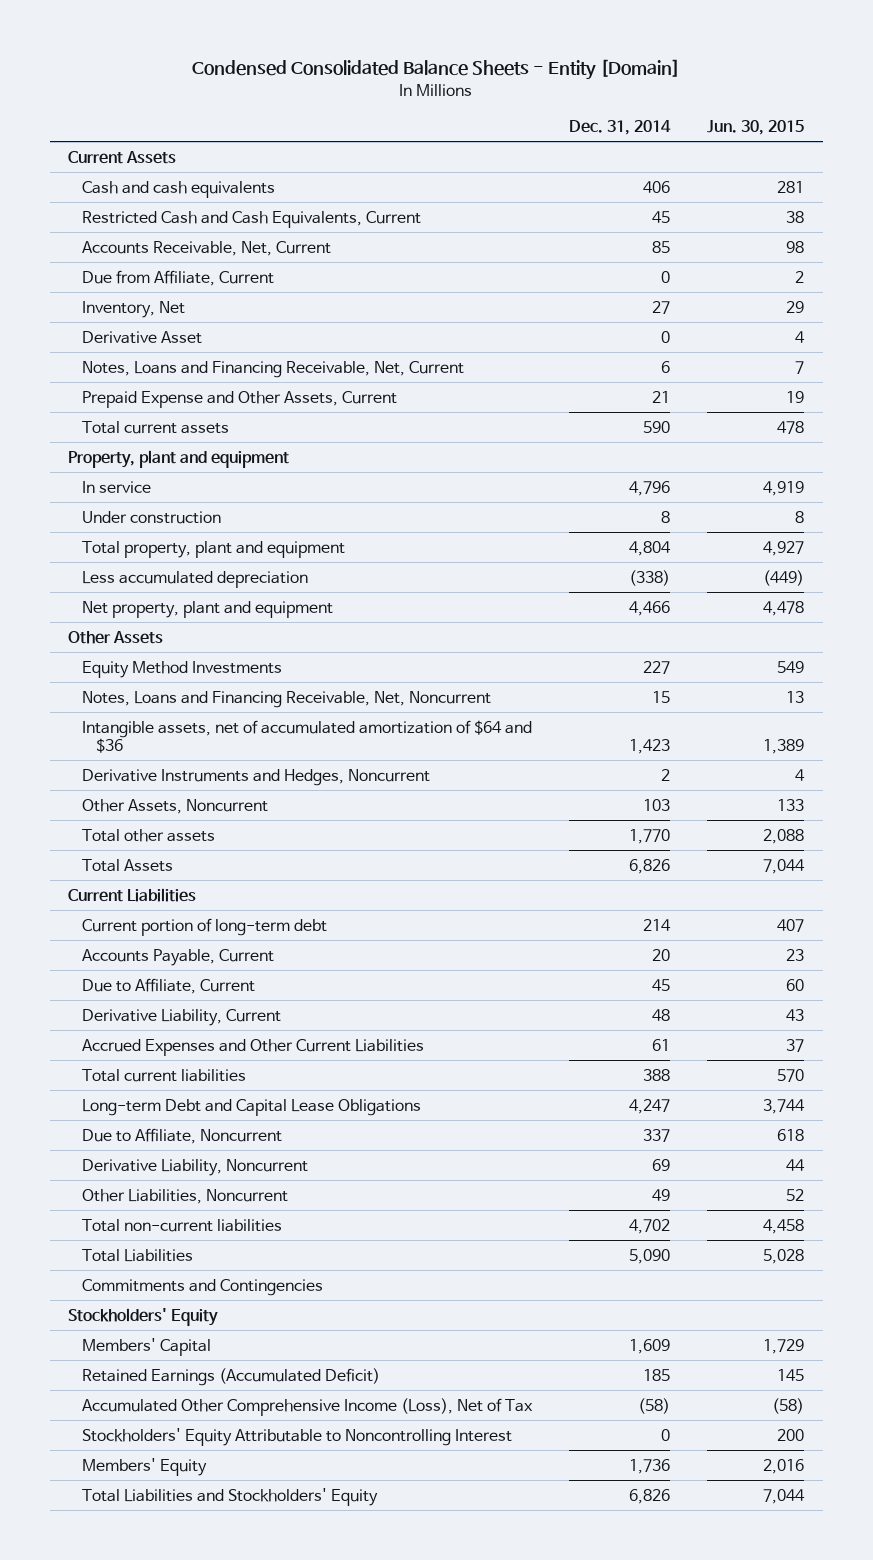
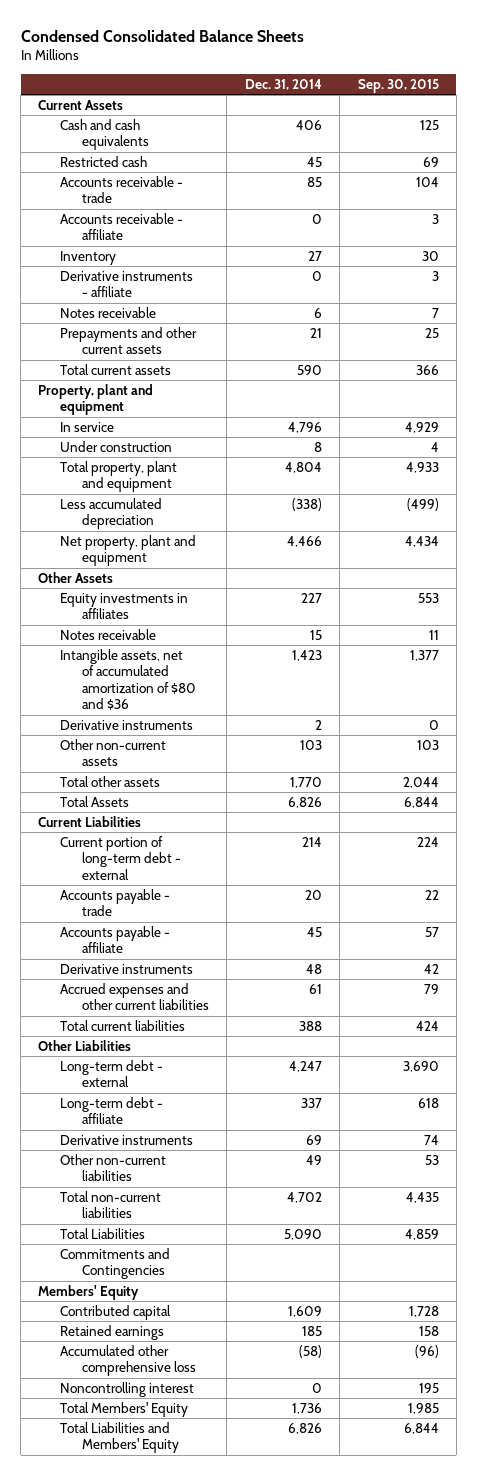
[192,59,681,81] Condensed Consolidated Balance Sheets - Entity [Domain] -> [20,29,304,42] Condensed Consolidated Balance Sheets
[707,119,805,135] Jun. 30, 2015 -> none
none -> [357,79,439,94] Sep. 30, 2015
[82,330,203,344] Derivative Asset -> none
[82,210,422,228] Restricted Cash and Cash Equivalents, Current -> [60,155,148,167] Restricted cash
[82,240,332,256] Accounts Receivable, Net, Current -> [60,175,184,204] Accounts receivable - trade
[82,269,275,286] Due from Affiliate, Current -> [60,212,184,241] Accounts receivable - affiliate
[82,300,186,318] Inventory, Net -> [60,250,117,265] Inventory
none -> [60,270,194,298] Derivative instruments - affiliate
[82,360,465,378] Notes, Loans and Financing Receivable, Net, Current -> [60,306,157,318] Notes receivable
[82,390,398,408] Prepaid Expense and Other Assets, Current -> [60,326,198,355] Prepayments and other current assets
[82,660,283,678] Equity Method Investments -> [60,592,189,620] Equity investments in affiliates
[82,690,492,708] Notes, Loans and Financing Receivable, Net, Noncurrent -> [60,628,157,640] Notes receivable
[82,719,533,754] Intangible assets, net of accumulated amortization of $64 and $36 -> [60,648,197,711] Intangible assets, net of accumulated amortization of $80 and $36
[82,768,431,786] Derivative Instruments and Hedges, Noncurrent -> [60,719,194,730] Derivative instruments
[82,798,269,814] Other Assets, Noncurrent -> [60,738,167,767] Other non-current assets
[82,917,328,936] Current portion of long-term debt -> [60,835,182,880] Current portion of long-term debt - external
[82,948,275,966] Accounts Payable, Current -> [60,888,171,917] Accounts payable - trade
[82,977,256,994] Due to Affiliate, Current -> [60,925,171,954] Accounts payable - affiliate
[82,1008,282,1026] Derivative Liability, Current -> [60,963,194,974] Derivative instruments
[82,1038,425,1056] Accrued Expenses and Other Current Liabilities -> [60,982,210,1011] Accrued expenses and other current liabilities
none -> [38,1039,132,1051] Other Liabilities
[82,1098,422,1116] Long-term Debt and Capital Lease Obligations -> [60,1059,164,1088] Long-term debt - external
[82,1127,283,1144] Due to Affiliate, Noncurrent -> [60,1096,164,1125] Long-term debt - affiliate
[82,1158,309,1176] Derivative Liability, Noncurrent -> [60,1134,194,1145] Derivative instruments
[82,1188,289,1204] Other Liabilities, Noncurrent -> [60,1153,167,1182] Other non-current liabilities
[82,1427,513,1446] Stockholders' Equity Attributable to Noncontrolling Interest -> none
[68,1307,219,1326] Stockholders' Equity -> [38,1284,140,1300] Members' Equity
[82,1337,212,1356] Members' Capital -> [60,1304,172,1320] Contributed capital
[82,1367,381,1386] Retained Earnings (Accumulated Deficit) -> [60,1324,165,1340] Retained earnings
[82,1397,534,1416] Accumulated Other Comprehensive Income (Loss), Net of Tax -> [60,1344,197,1377] Accumulated other comprehensive loss
none -> [60,1381,195,1397] Noncontrolling interest
[82,1457,208,1476] Members' Equity -> [60,1401,189,1417] Total Members' Equity
[82,1487,379,1506] Total Liabilities and Stockholders' Equity -> [60,1421,180,1454] Total Liabilities and Members' Equity

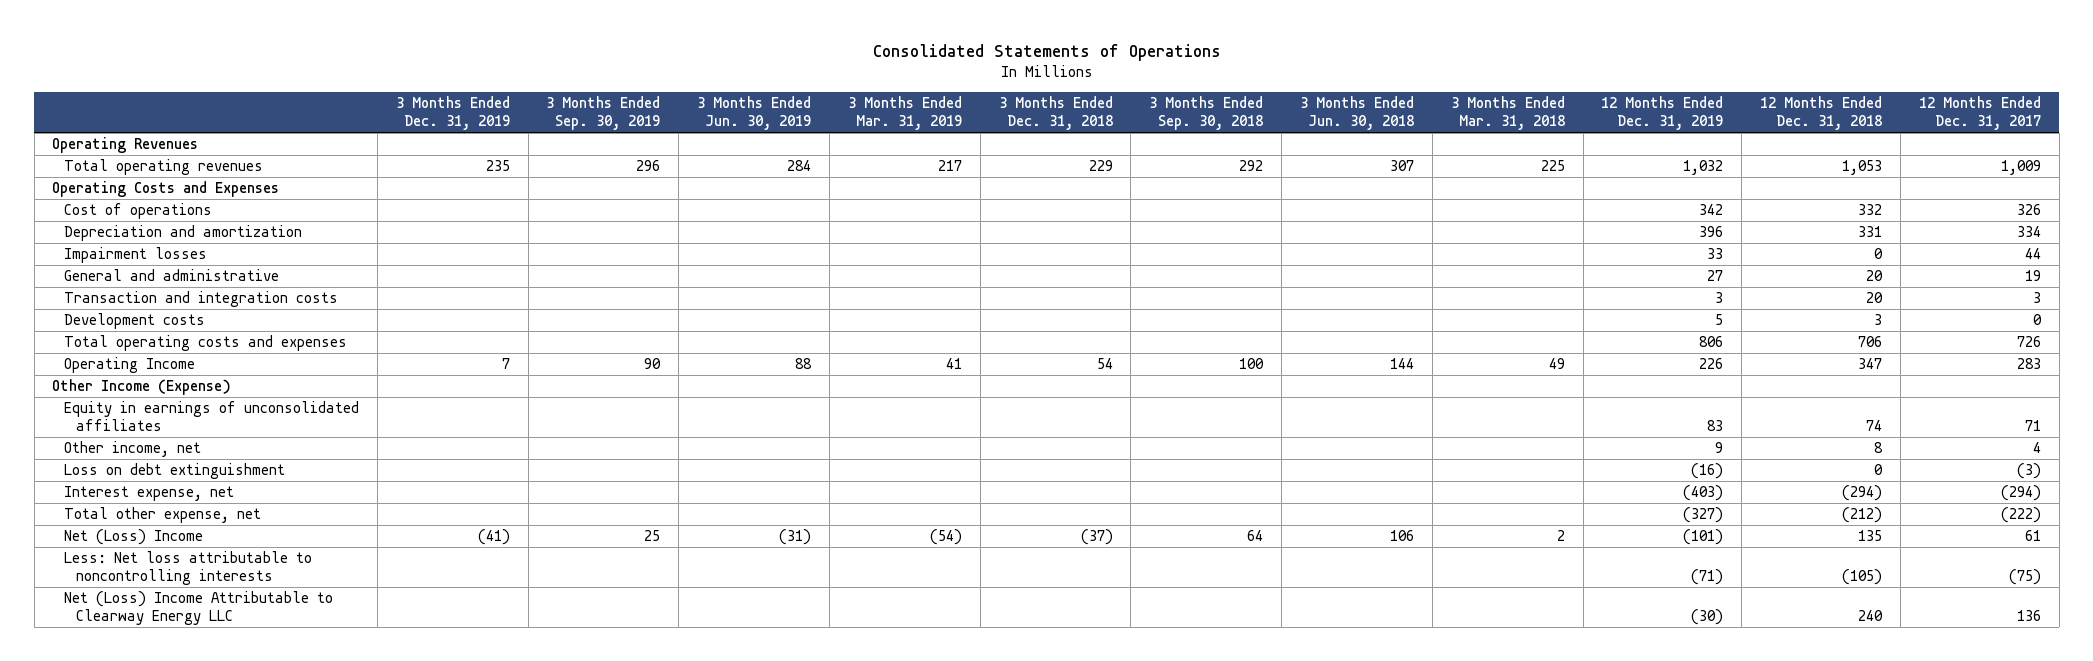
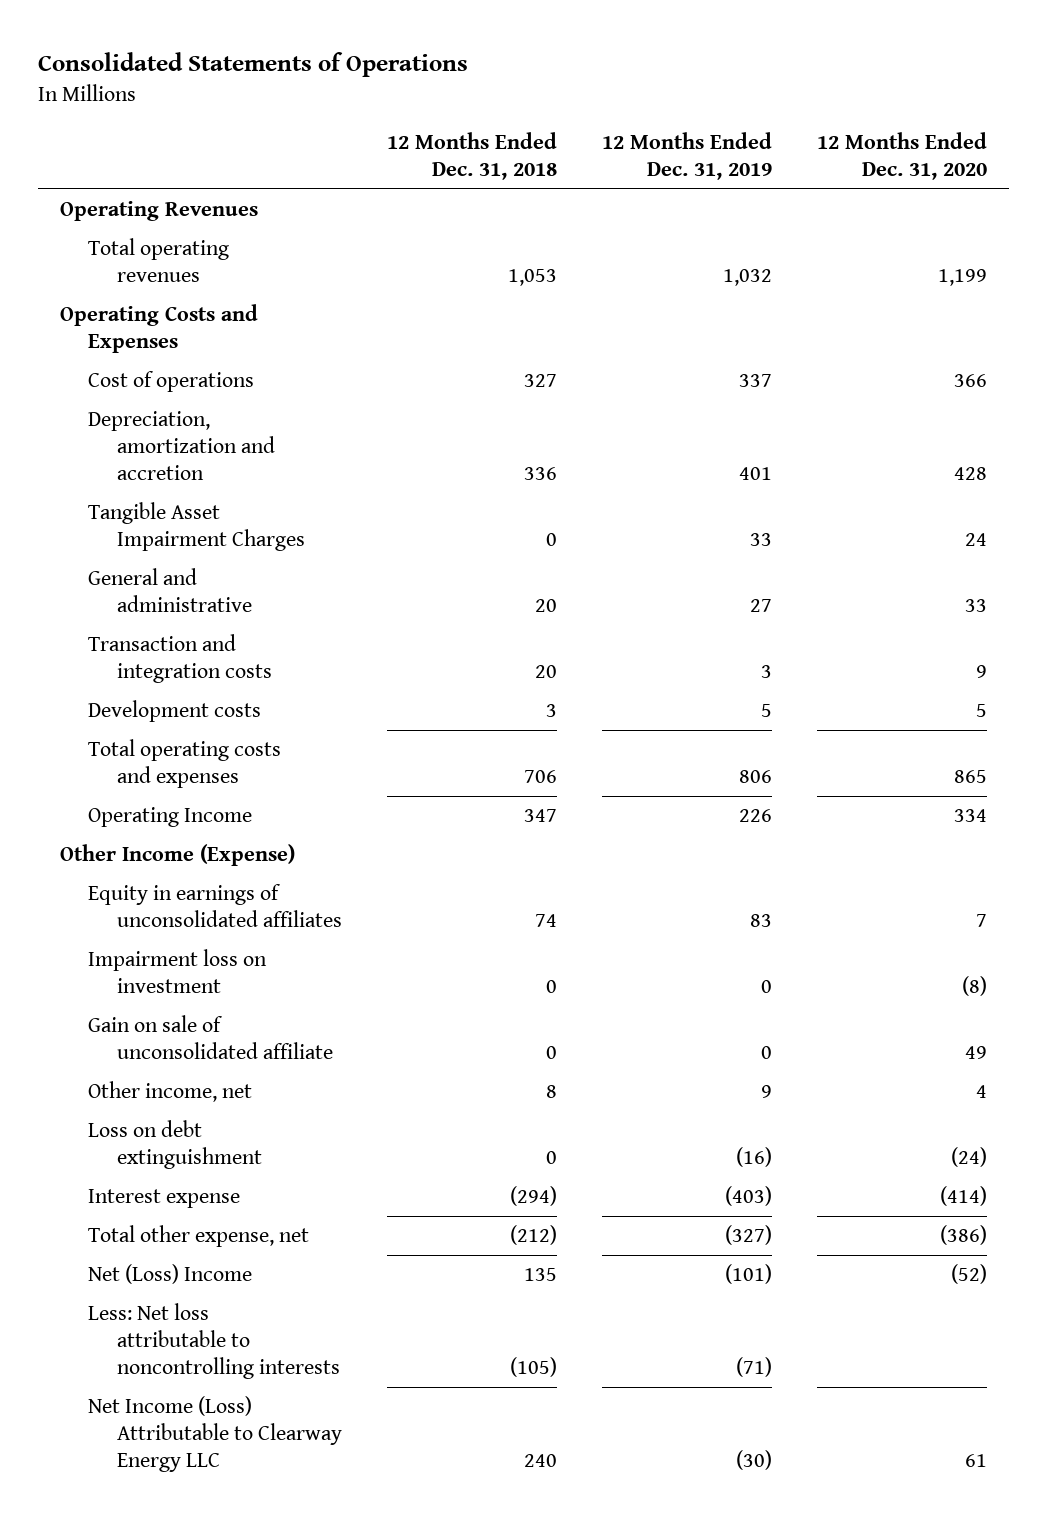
[395,96,510,131] 3 Months Ended Dec. 31, 2019 -> none
[546,96,661,131] 3 Months Ended Sep. 30, 2019 -> none
[697,96,812,131] 3 Months Ended Jun. 30, 2019 -> none
[847,96,962,131] 3 Months Ended Mar. 31, 2019 -> none
[998,96,1113,131] 3 Months Ended Dec. 31, 2018 -> none
[1149,96,1264,131] 3 Months Ended Sep. 30, 2018 -> none
[1299,96,1414,131] 3 Months Ended Jun. 30, 2018 -> none
[1450,96,1565,131] 3 Months Ended Mar. 31, 2018 -> none
[1918,96,2041,131] 12 Months Ended Dec. 31, 2017 -> none
none -> [816,131,987,180] 12 Months Ended Dec. 31, 2020
[64,247,208,264] Impairment losses -> none
[1699,204,1724,216] 342 -> [738,374,772,388] 337
[1858,204,1883,216] 332 -> [523,374,557,388] 327
[64,225,303,242] Depreciation and amortization -> [88,411,275,480] Depreciation, amortization and accretion
[1699,226,1724,238] 396 -> [738,466,772,480] 401
[1858,226,1883,238] 331 -> [523,466,557,480] 336
none -> [88,502,305,552] Tangible Asset Impairment Charges
none -> [88,949,268,994] Impairment loss on investment
none -> [88,1015,333,1060] Gain on sale of unconsolidated affiliate
[64,486,235,502] Interest expense, net -> [88,1189,241,1209] Interest expense
[64,591,334,626] Net (Loss) Income Attributable to Clearway Energy LLC -> [88,1396,342,1472] Net Income (Loss) Attributable to Clearway Energy LLC

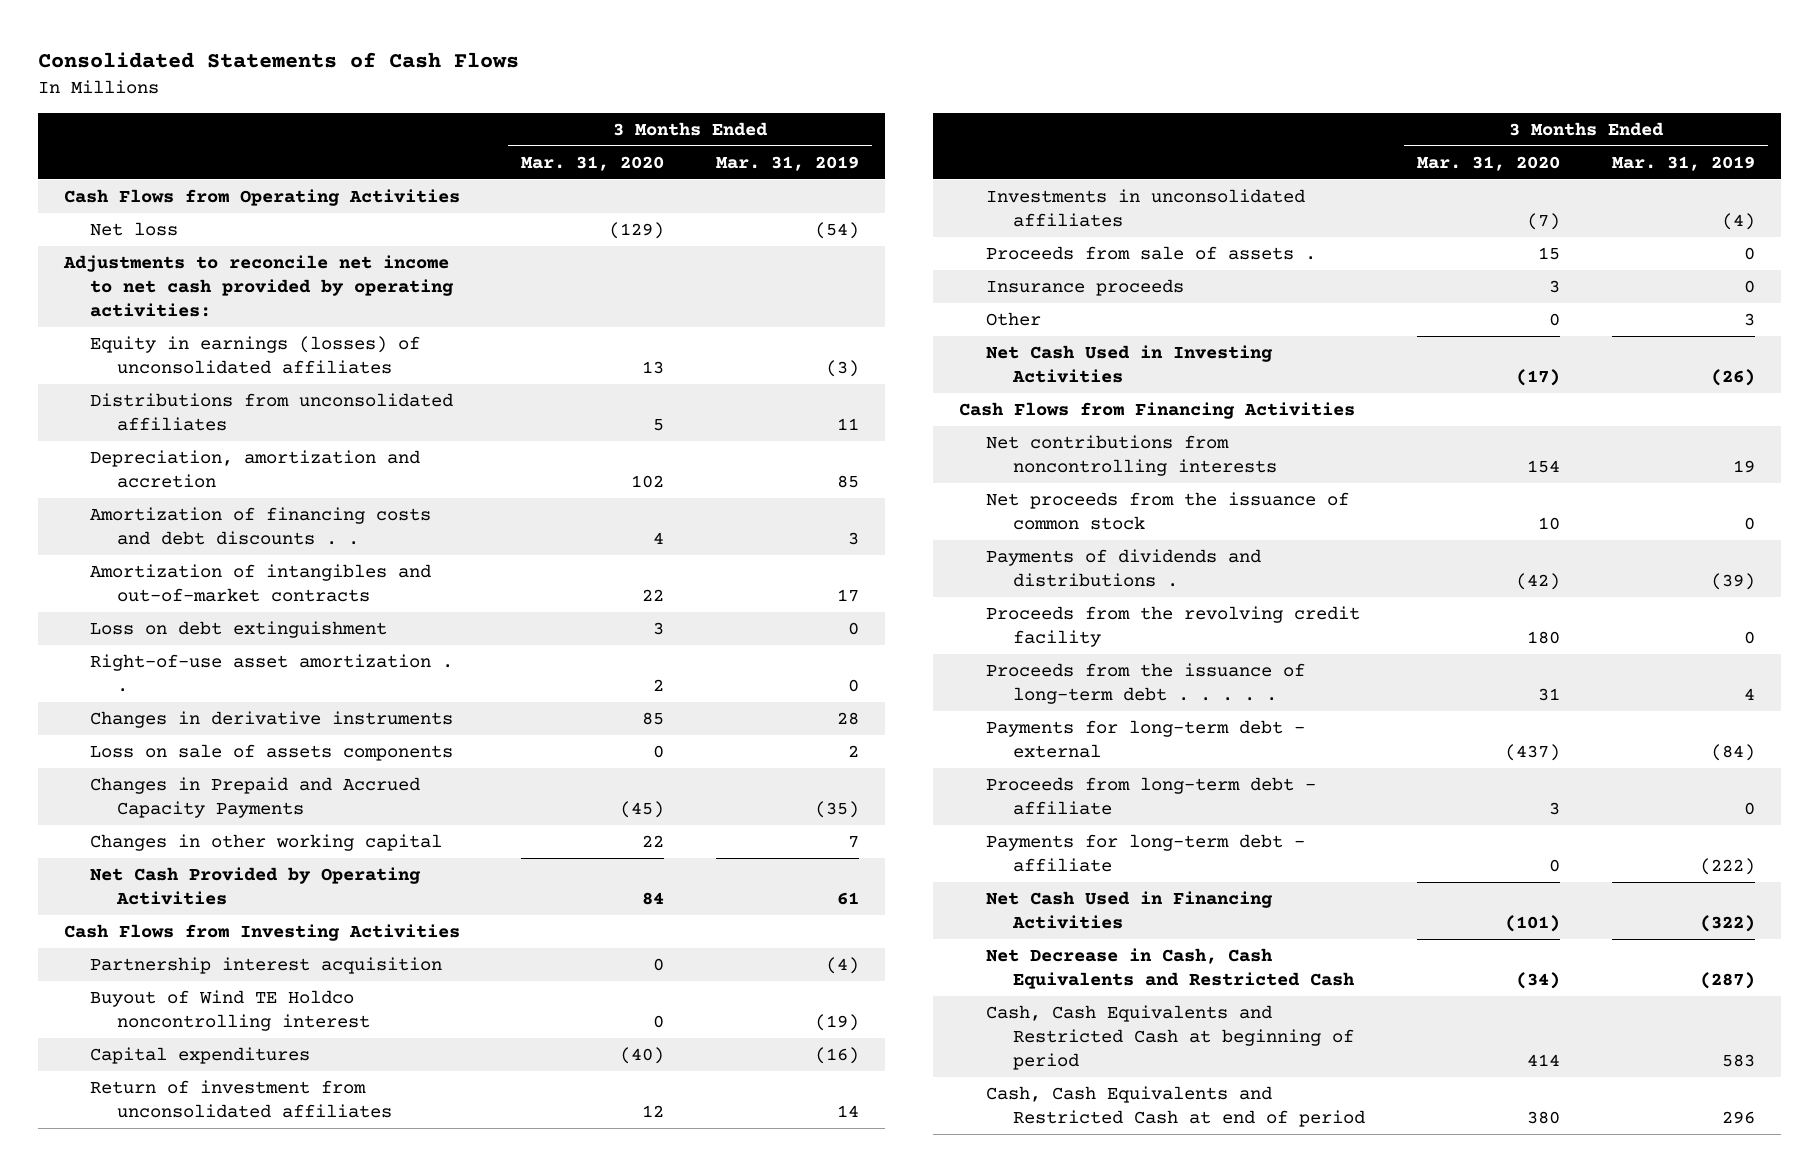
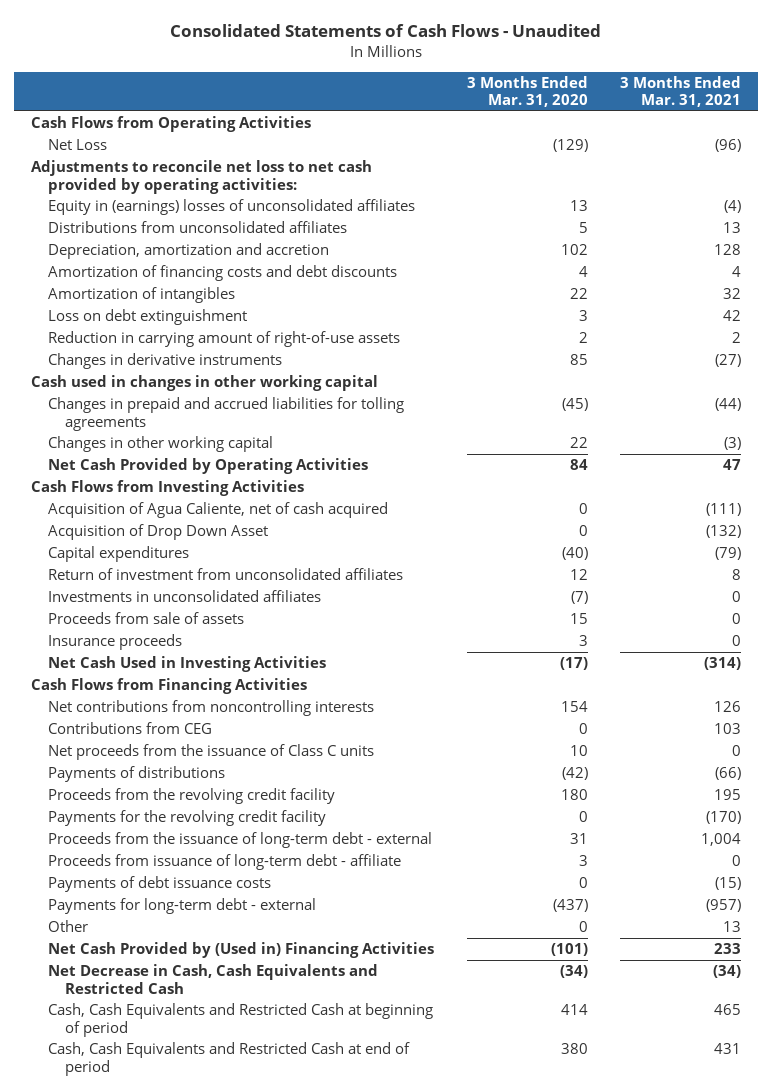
[37,52,519,69] Consolidated Statements of Cash Flows -> [169,24,601,38] Consolidated Statements of Cash Flows - Unaudited
[716,155,860,171] Mar. 31, 2019 -> none
none -> [620,75,742,108] 3 Months Ended Mar. 31, 2021
[90,222,179,237] Net loss -> [48,139,108,151] Net Loss
[62,255,455,317] Adjustments to reconcile net income to net cash provided by operating activities: -> [30,160,372,194] Adjustments to reconcile net loss to net cash provided by operating activities:
[90,336,421,374] Equity in earnings (losses) of unconsolidated affiliates -> [48,199,416,216] Equity in (earnings) losses of unconsolidated affiliates
[90,507,432,545] Amortization of financing costs and debt discounts . . -> [48,265,398,282] Amortization of financing costs and debt discounts
[90,564,432,602] Amortization of intangibles and out-of-market contracts -> [48,287,236,304] Amortization of intangibles
[90,654,454,692] Right-of-use asset amortization . . -> [48,331,401,348] Reduction in carrying amount of right-of-use assets
[90,744,454,762] Loss on sale of assets components -> none
none -> [30,375,378,392] Cash used in changes in other working capital
[90,777,421,818] Changes in Prepaid and Accrued Capacity Payments -> [48,397,405,431] Changes in prepaid and accrued liabilities for tolling agreements
[90,957,443,975] Partnership interest acquisition -> none
[90,990,370,1031] Buyout of Wind TE Holdco noncontrolling interest -> none
none -> [48,502,389,519] Acquisition of Agua Caliente, net of cash acquired
none -> [48,524,269,541] Acquisition of Drop Down Asset
[985,246,1316,261] Proceeds from sale of assets . -> [48,612,245,625] Proceeds from sale of assets
none -> [48,722,213,735] Contributions from CEG
[985,492,1349,530] Net proceeds from the issuance of common stock -> [48,744,375,761] Net proceeds from the issuance of Class C units
[985,549,1261,587] Payments of dividends and distributions . -> [48,766,226,783] Payments of distributions
none -> [48,810,327,827] Payments for the revolving credit facility
[985,663,1305,704] Proceeds from the issuance of long-term debt . . . . . -> [48,832,433,849] Proceeds from the issuance of long-term debt - external
none -> [48,854,402,871] Proceeds from issuance of long-term debt - affiliate
none -> [48,876,272,893] Payments of debt issuance costs
[985,777,1316,815] Proceeds from long-term debt - affiliate -> none
[985,834,1305,872] Payments for long-term debt - affiliate -> none
[985,312,1041,327] Other -> [48,920,89,933] Other
[985,891,1273,929] Net Cash Used in Financing Activities -> [48,942,435,959] Net Cash Provided by (Used in) Financing Activities

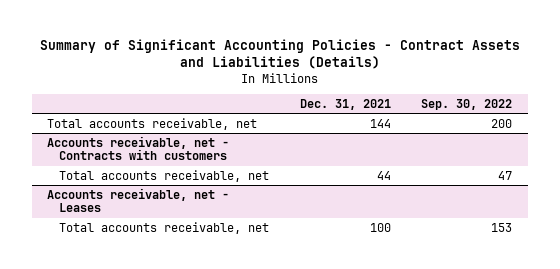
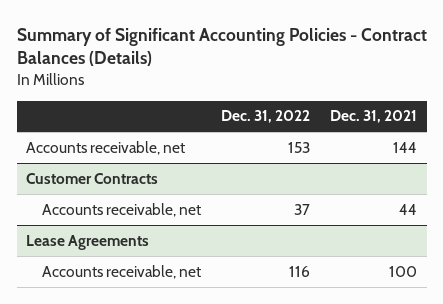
[39,38,520,70] Summary of Significant Accounting Policies - Contract Assets and Liabilities (Details) -> [16,27,427,67] Summary of Significant Accounting Policies - Contract Balances (Details)
[421,98,513,110] Sep. 30, 2022 -> none
none -> [221,110,311,124] Dec. 31, 2022
[47,117,258,130] Total accounts receivable, net -> [26,140,186,155] Accounts receivable, net
[47,135,230,160] Accounts receivable, net - Contracts with customers -> [26,172,159,184] Customer Contracts
[59,169,270,182] Total accounts receivable, net -> [42,202,202,217] Accounts receivable, net
[47,187,230,212] Accounts receivable, net - Leases -> [26,234,150,250] Lease Agreements
[59,221,270,234] Total accounts receivable, net -> [42,264,202,279] Accounts receivable, net

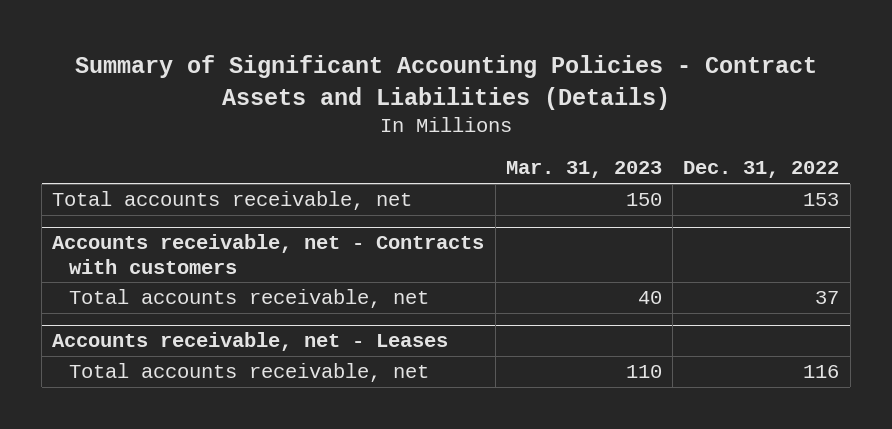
[16,27,427,67] Summary of Significant Accounting Policies - Contract Balances (Details) -> [74,55,817,110] Summary of Significant Accounting Policies - Contract Assets and Liabilities (Details)
[329,110,417,124] Dec. 31, 2021 -> none
none -> [505,161,662,179] Mar. 31, 2023
[26,140,186,155] Accounts receivable, net -> [52,190,413,210] Total accounts receivable, net
[26,172,159,184] Customer Contracts -> [52,234,485,274] Accounts receivable, net - Contracts with customers
[42,202,202,217] Accounts receivable, net -> [68,288,429,308] Total accounts receivable, net
[26,234,150,250] Lease Agreements -> [52,332,449,352] Accounts receivable, net - Leases
[42,264,202,279] Accounts receivable, net -> [68,362,429,382] Total accounts receivable, net

